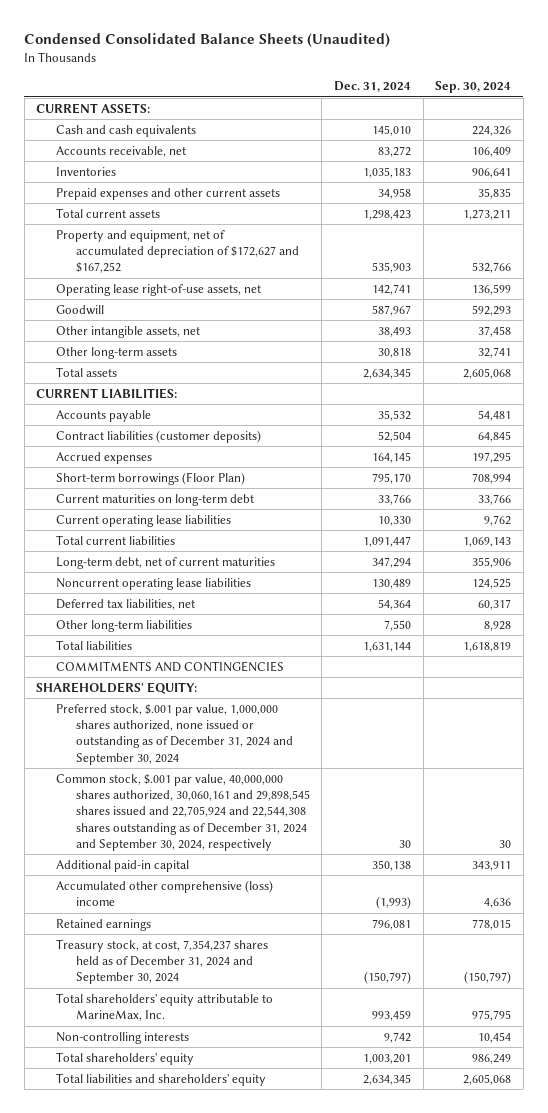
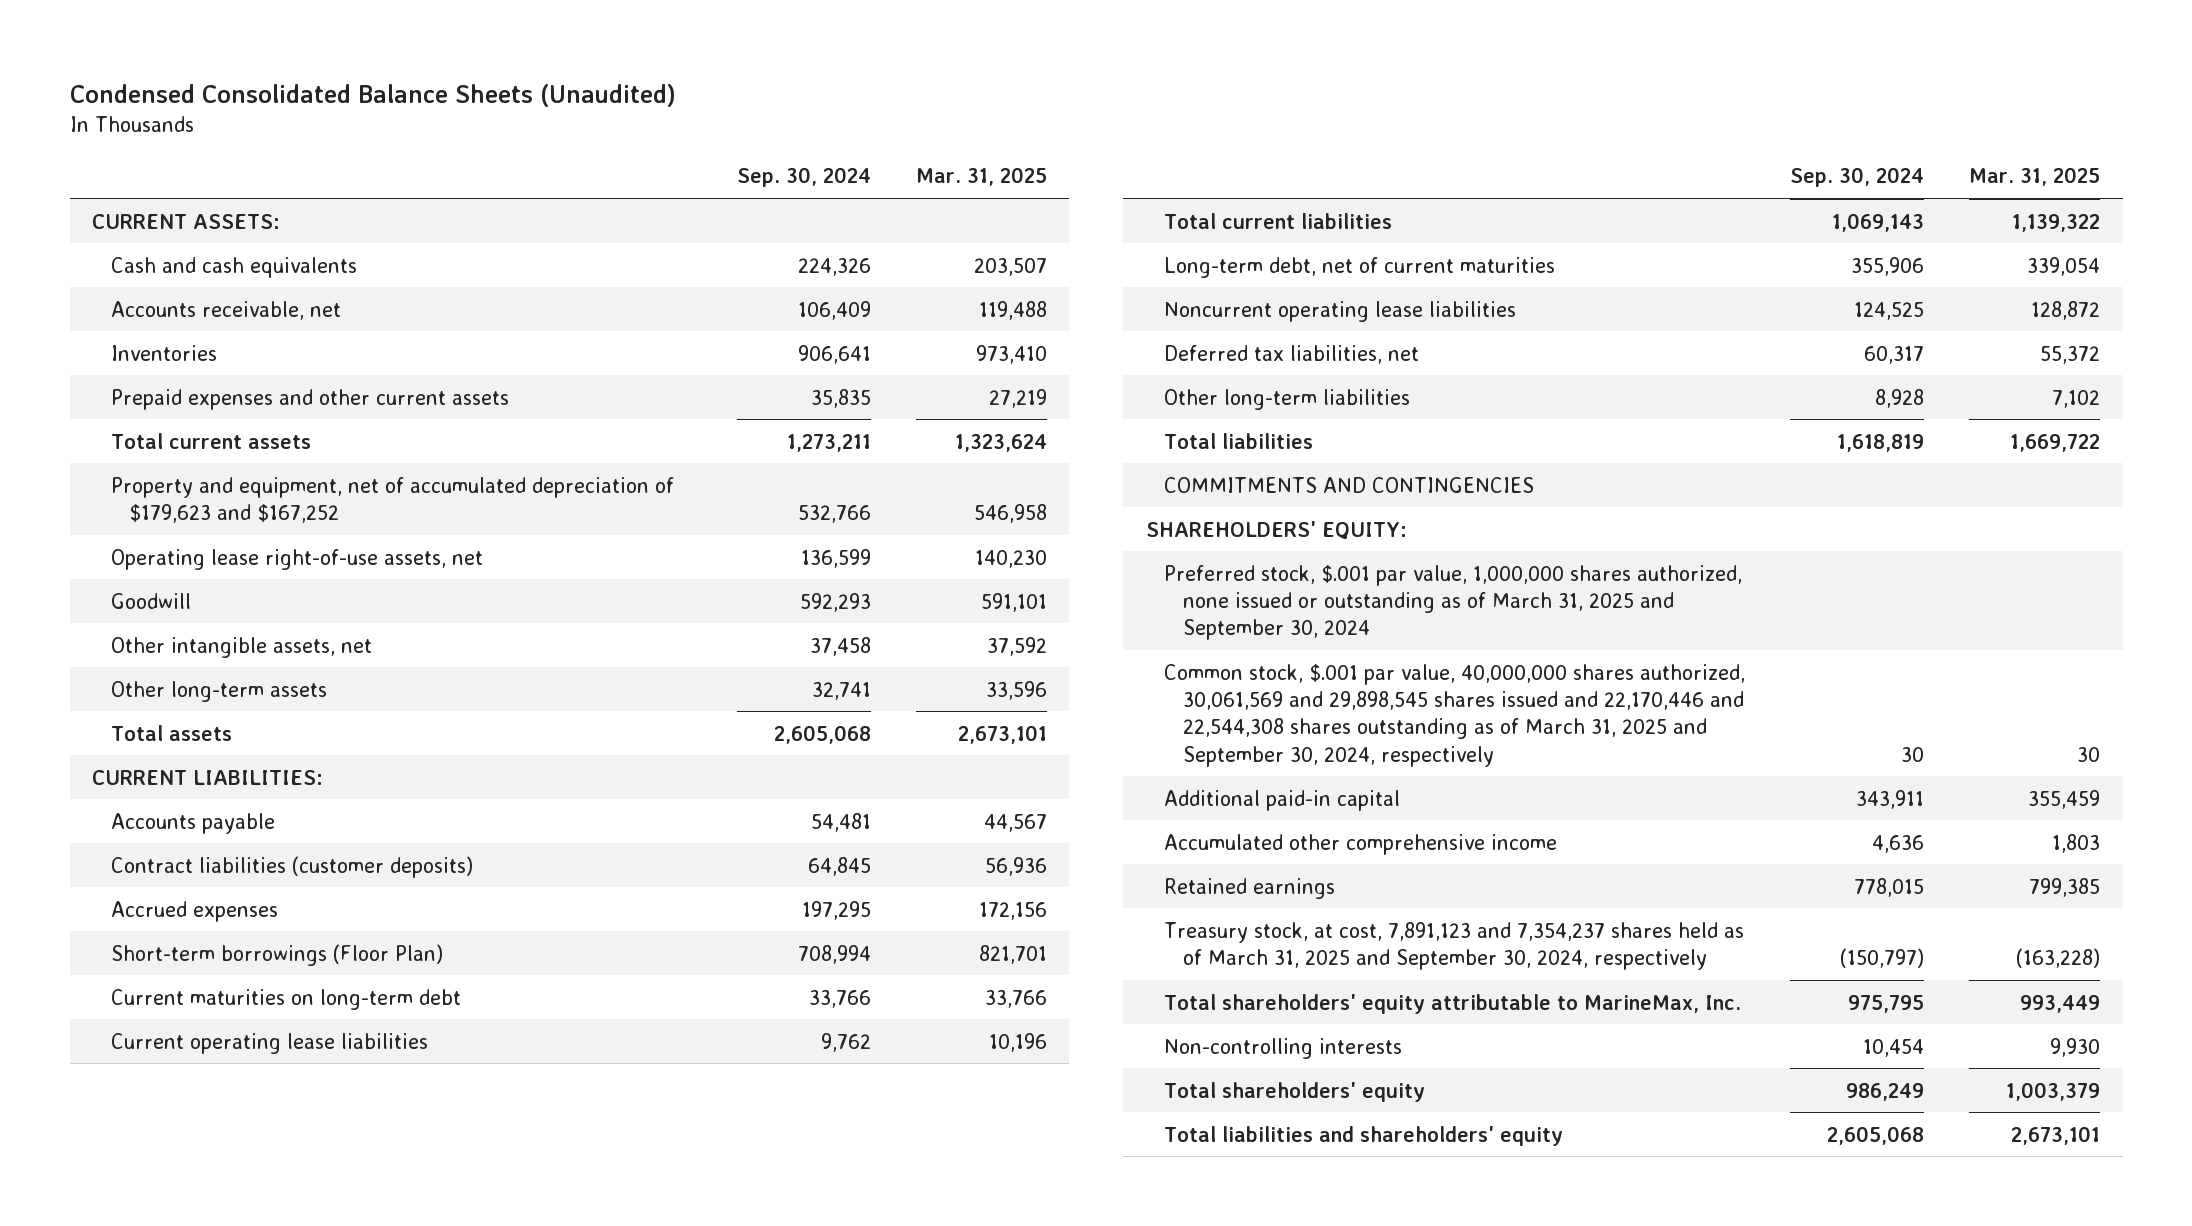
[334,81,412,93] Dec. 31, 2024 -> none
none -> [915,167,1047,187] Mar. 31, 2025
[56,229,299,274] Property and equipment, net of accumulated depreciation of $172,627 and $167,252 -> [110,476,674,523] Property and equipment, net of accumulated depreciation of $179,623 and $167,252
[56,703,293,765] Preferred stock, $.001 par value, 1,000,000 shares authorized, none issued or outstanding as of December 31, 2024 and September 30, 2024 -> [1164,564,1743,641] Preferred stock, $.001 par value, 1,000,000 shares authorized, none issued or outstanding as of March 31, 2025 and September 30, 2024
[56,773,310,851] Common stock, $.001 par value, 40,000,000 shares authorized, 30,060,161 and 29,898,545 shares issued and 22,705,924 and 22,544,308 shares outstanding as of December 31, 2024 and September 30, 2024, respectively -> [1164,663,1746,767] Common stock, $.001 par value, 40,000,000 shares authorized, 30,061,569 and 29,898,545 shares issued and 22,170,446 and 22,544,308 shares outstanding as of March 31, 2025 and September 30, 2024, respectively
[56,879,274,907] Accumulated other comprehensive (loss) income -> [1164,833,1558,855] Accumulated other comprehensive income
[56,938,269,985] Treasury stock, at cost, 7,354,237 shares held as of December 31, 2024 and September 30, 2024 -> [1164,921,1745,970] Treasury stock, at cost, 7,891,123 and 7,354,237 shares held as of March 31, 2025 and September 30, 2024, respectively

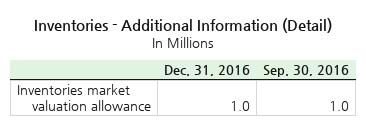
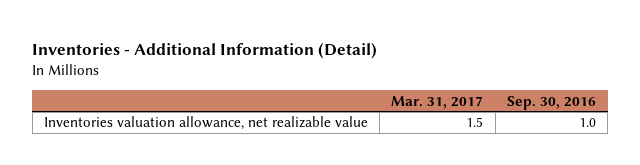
[164,65,251,77] Dec. 31, 2016 -> none
none -> [391,95,484,109] Mar. 31, 2017
[17,84,151,112] Inventories market valuation allowance -> [43,116,368,131] Inventories valuation allowance, net realizable value

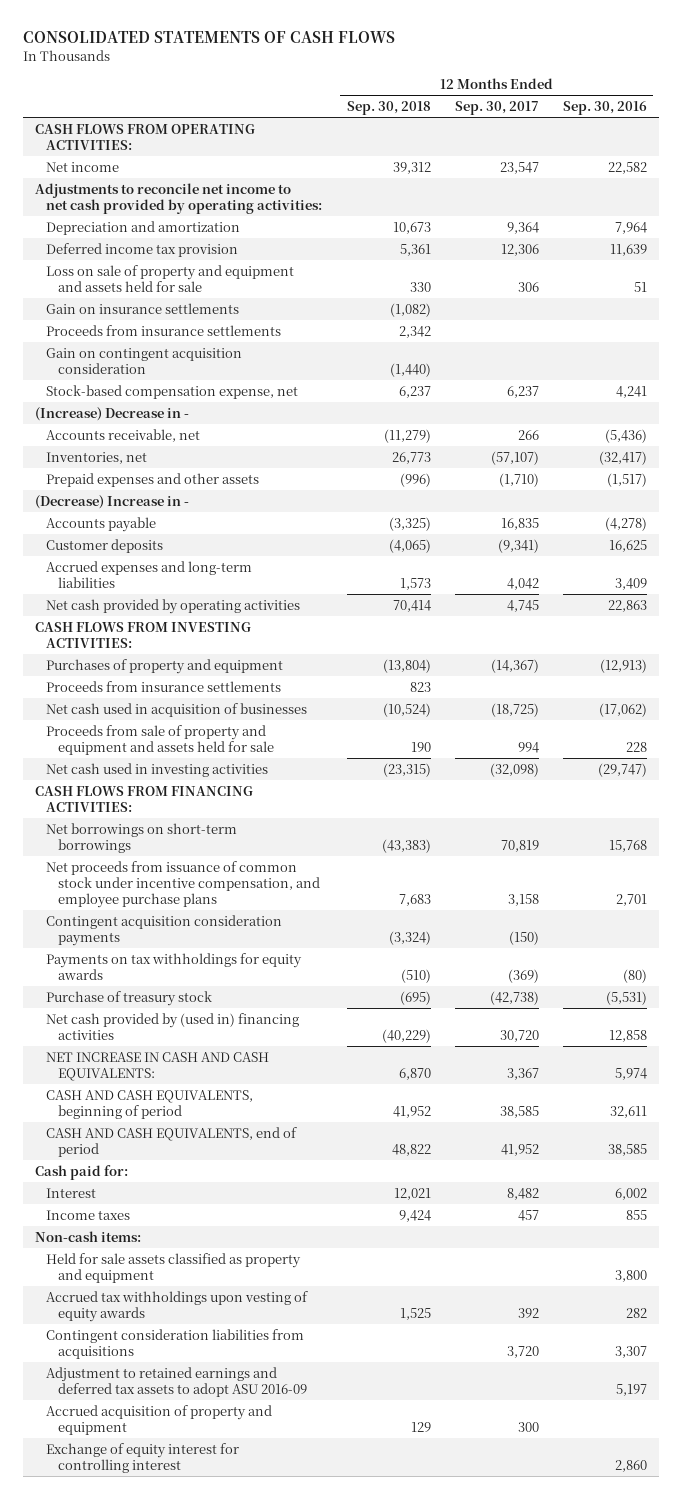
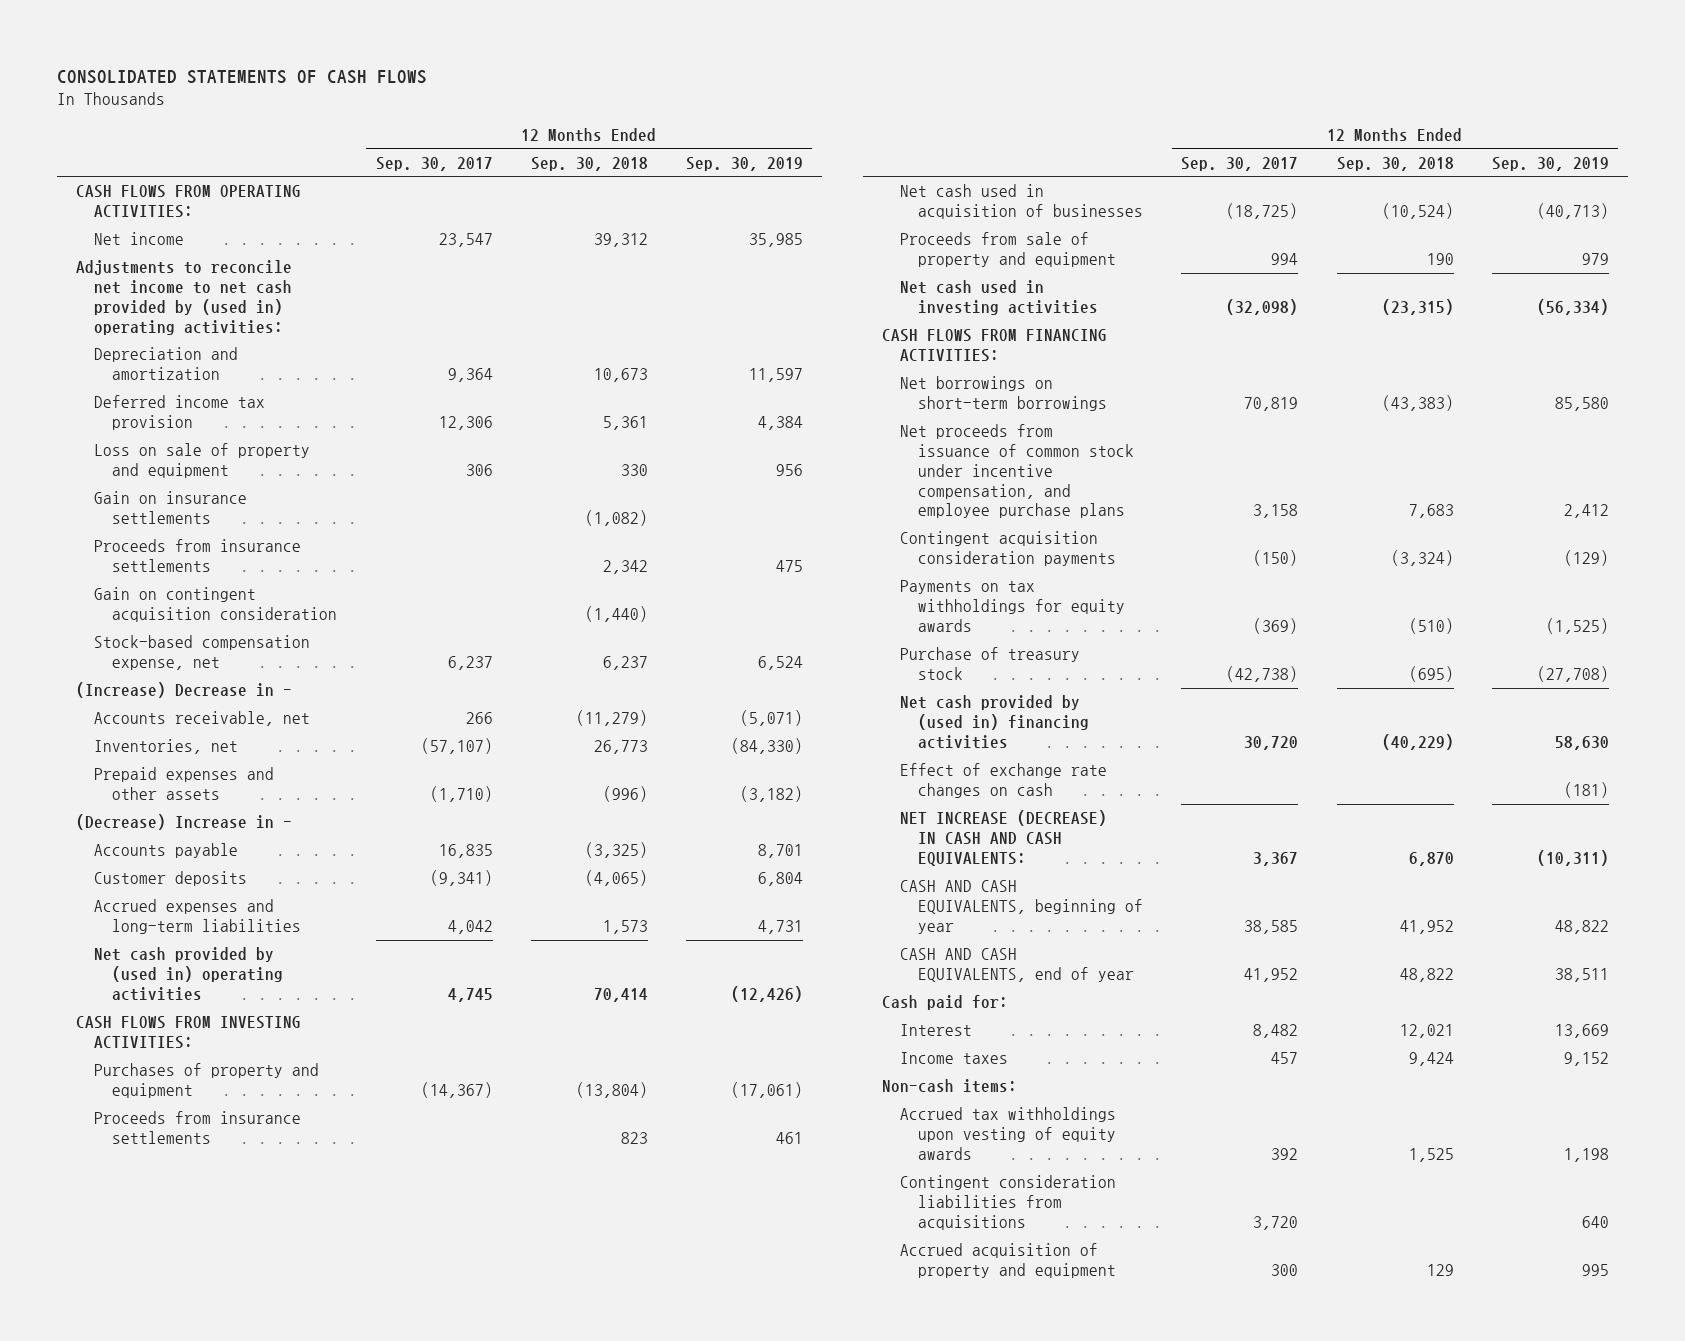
[563,101,648,116] Sep. 30, 2016 -> none
none -> [685,156,803,171] Sep. 30, 2019
[34,182,323,214] Adjustments to reconcile net income to net cash provided by operating activities: -> [75,260,293,335] Adjustments to reconcile net income to net cash provided by (used in) operating activities:
[46,264,295,292] Loss on sale of property and equipment and assets held for sale -> [94,443,311,479] Loss on sale of property and equipment
[46,598,301,614] Net cash provided by operating activities -> [94,947,284,1001] Net cash provided by (used in) operating activities
[46,724,274,755] Proceeds from sale of property and equipment and assets held for sale -> [900,232,1117,268] Proceeds from sale of property and equipment
none -> [900,763,1108,799] Effect of exchange rate changes on cash
[46,1051,270,1081] NET INCREASE IN CASH AND CASH EQUIVALENTS: -> [900,810,1108,866] NET INCREASE (DECREASE) IN CASH AND CASH EQUIVALENTS:
[46,1089,254,1119] CASH AND CASH EQUIVALENTS, beginning of period -> [900,880,1144,934] CASH AND CASH EQUIVALENTS, beginning of year
[46,1126,298,1157] CASH AND CASH EQUIVALENTS, end of period -> [900,948,1135,983] CASH AND CASH EQUIVALENTS, end of year
[46,1252,302,1283] Held for sale assets classified as property and equipment -> none
[46,1366,307,1397] Adjustment to retained earnings and deferred tax assets to adopt ASU 2016-09 -> none
[46,1442,240,1473] Exchange of equity interest for controlling interest -> none

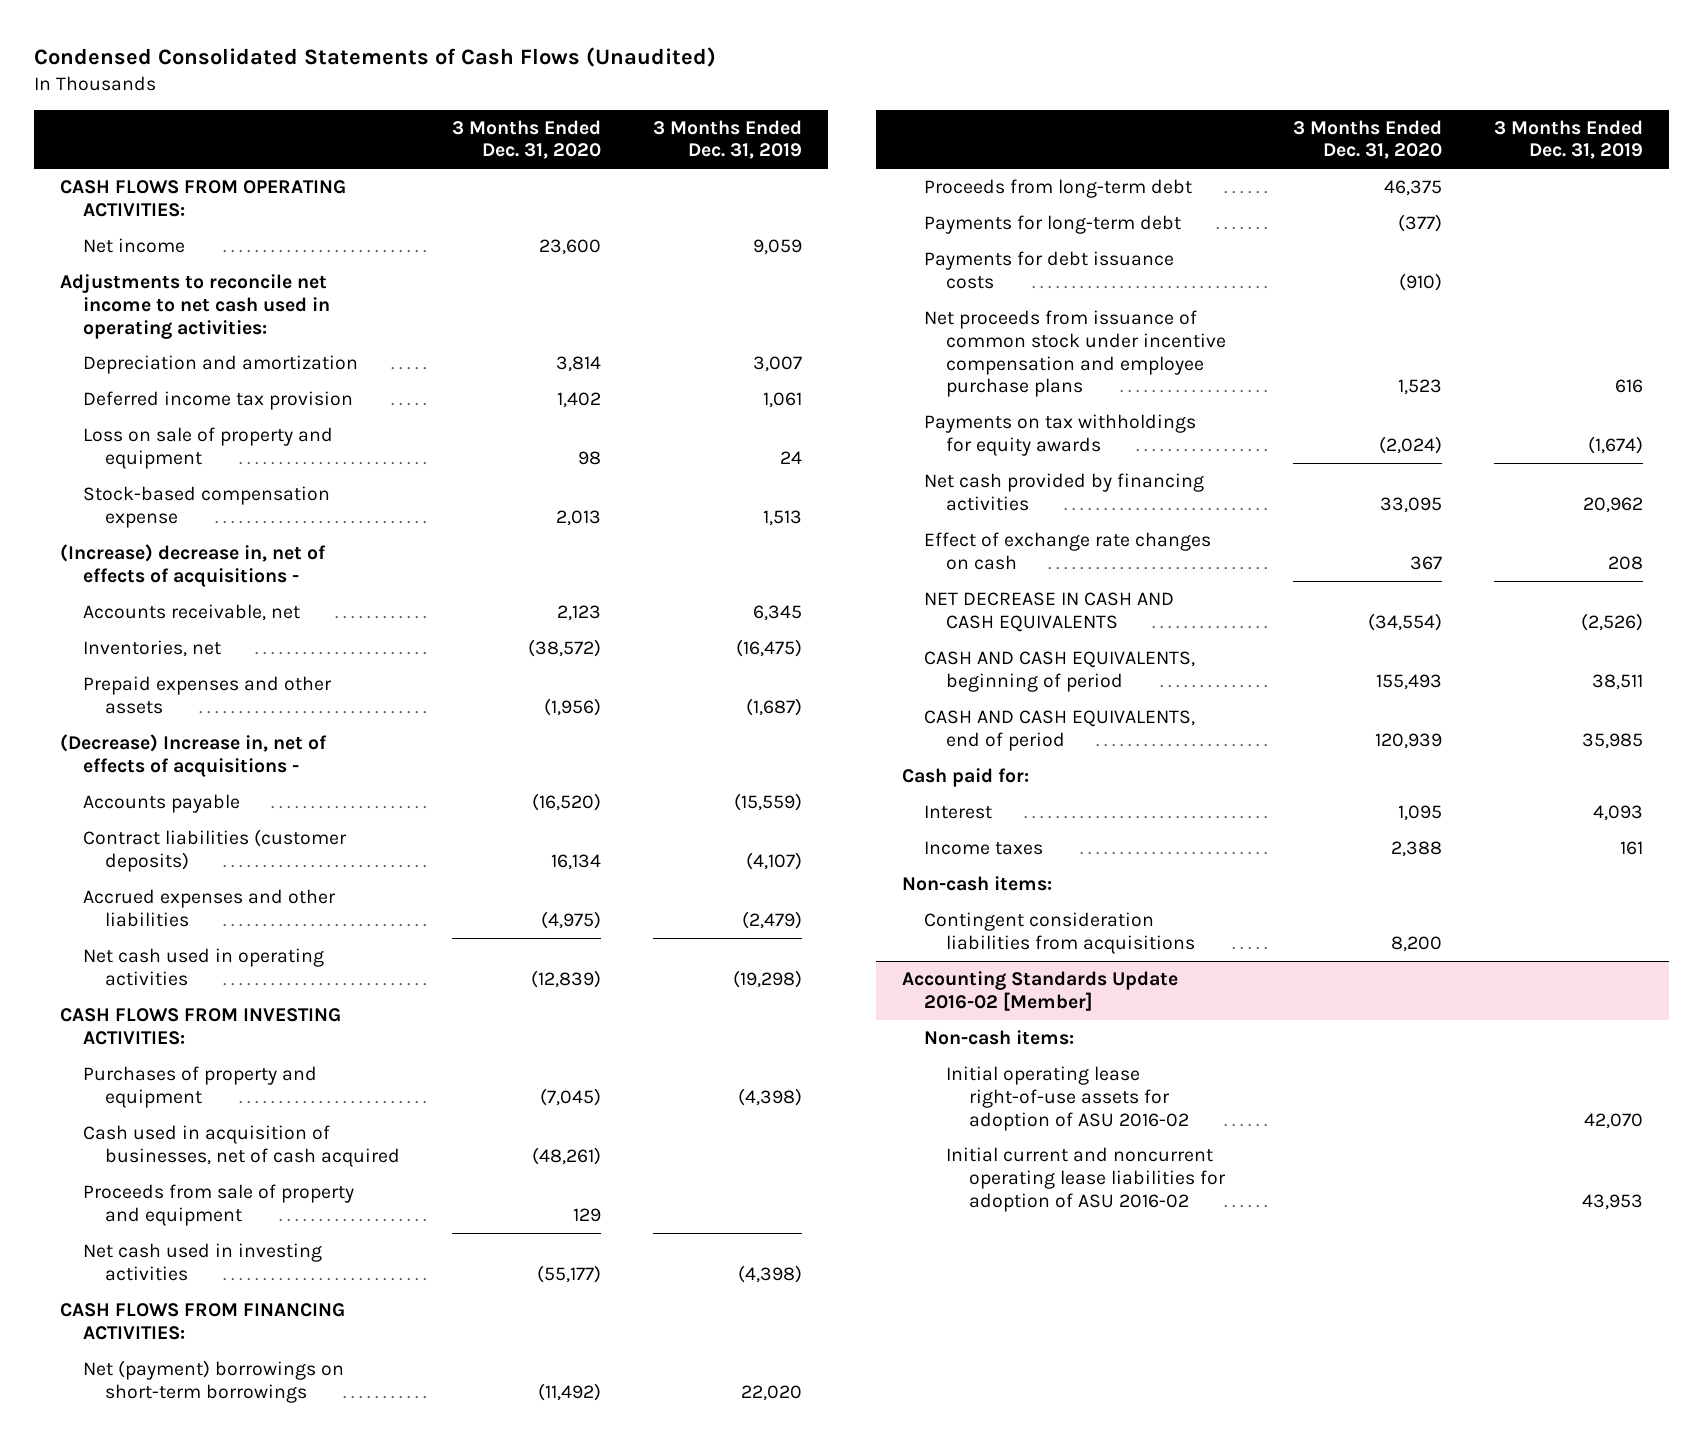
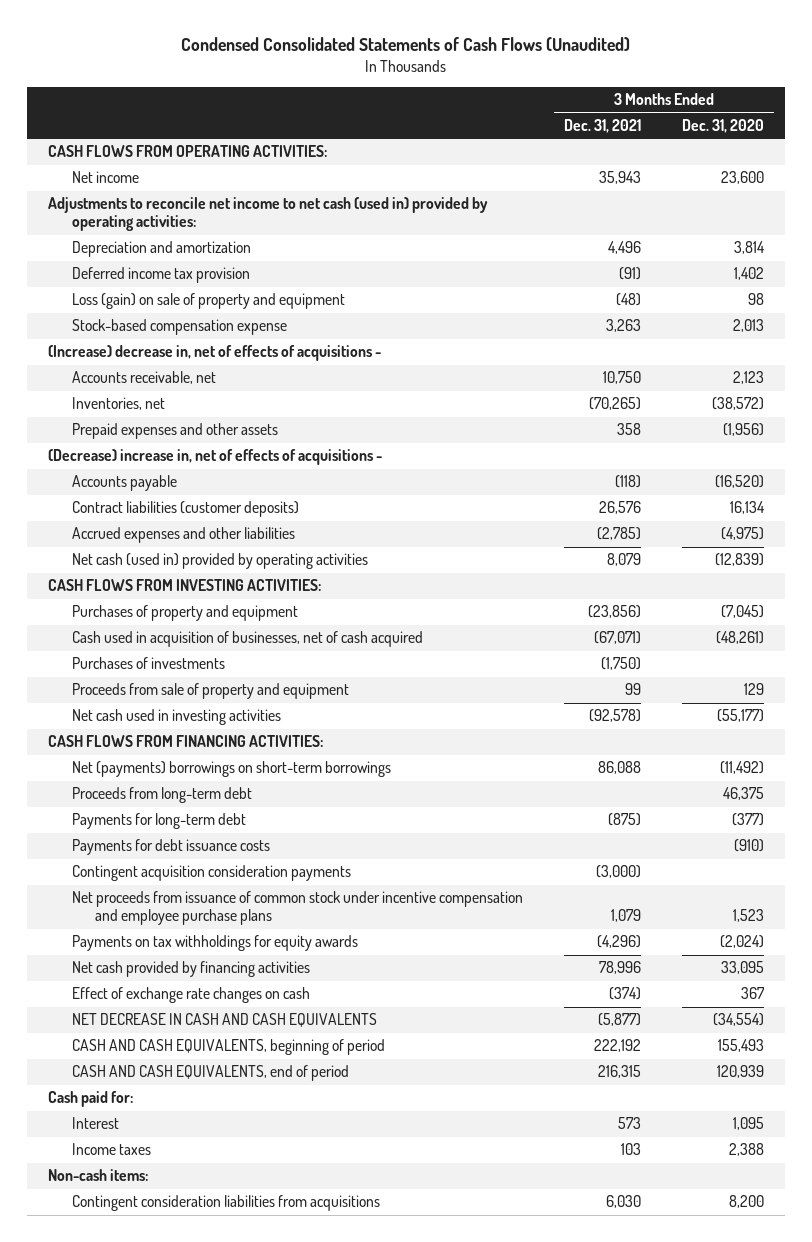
[652,119,802,160] 3 Months Ended Dec. 31, 2019 -> none
none -> [563,119,641,134] Dec. 31, 2021
[60,274,330,339] Adjustments to reconcile net income to net cash used in operating activities: -> [48,197,489,232] Adjustments to reconcile net income to net cash (used in) provided by operating activities:
[82,427,333,469] Loss on sale of property and equipment -> [71,293,345,310] Loss (gain) on sale of property and equipment
[60,734,328,777] (Decrease) Increase in, net of effects of acquisitions - -> [48,449,383,466] (Decrease) increase in, net of effects of acquisitions -
[82,948,324,986] Net cash used in operating activities -> [71,553,368,570] Net cash (used in) provided by operating activities
none -> [71,657,225,670] Purchases of investments
[82,1360,344,1403] Net (payment) borrowings on short-term borrowings -> [71,761,391,778] Net (payments) borrowings on short-term borrowings
none -> [71,865,351,882] Contingent acquisition consideration payments
[901,971,1178,1011] Accounting Standards Update 2016-02 [Member] -> none
[924,1030,1075,1046] Non-cash items: -> none
[946,1066,1189,1131] Initial operating lease right-of-use assets for adoption of ASU 2016-02 -> none
[946,1147,1226,1212] Initial current and noncurrent operating lease liabilities for adoption of ASU 2016-02 -> none

